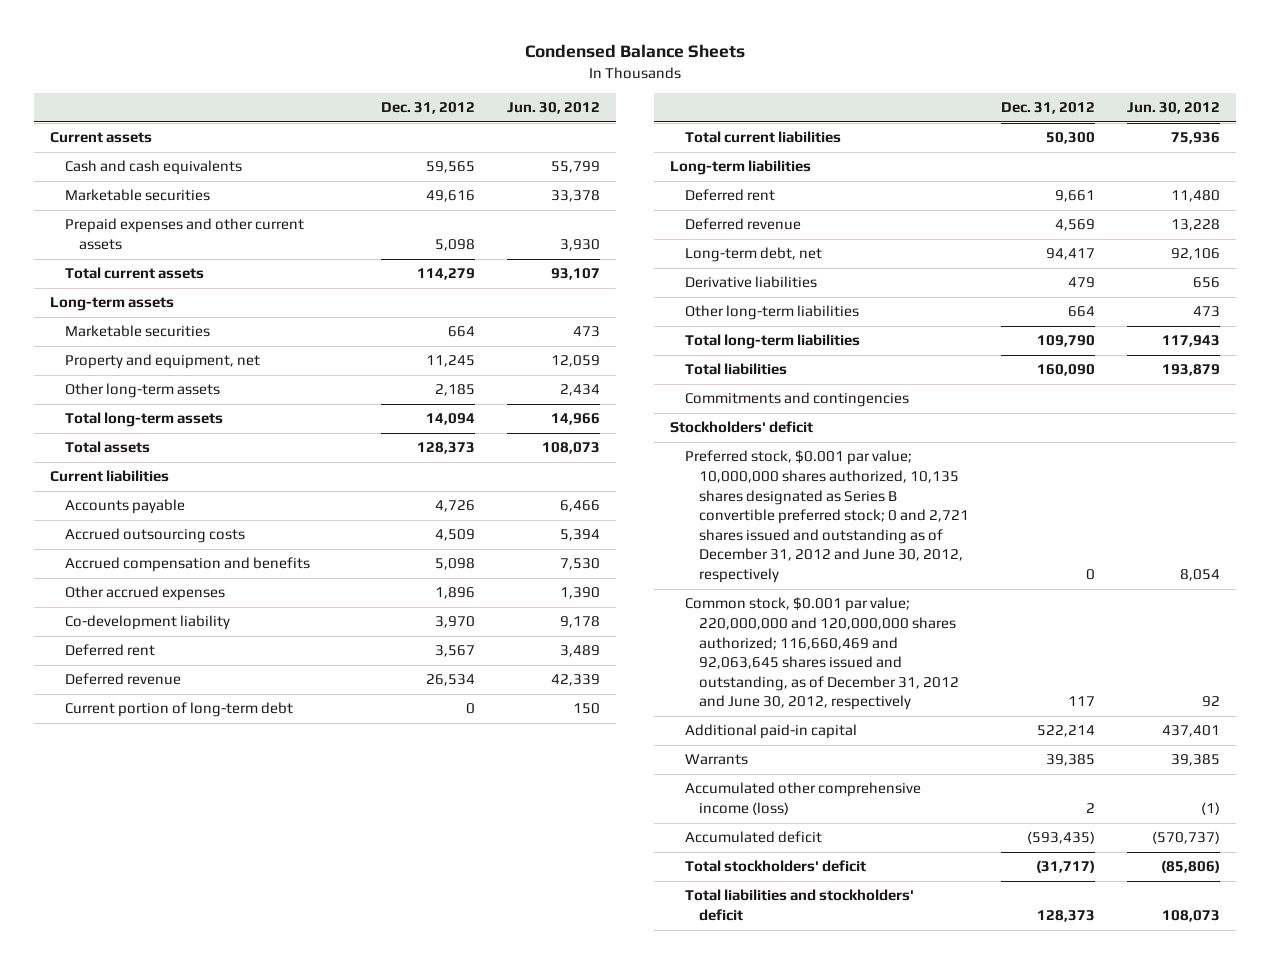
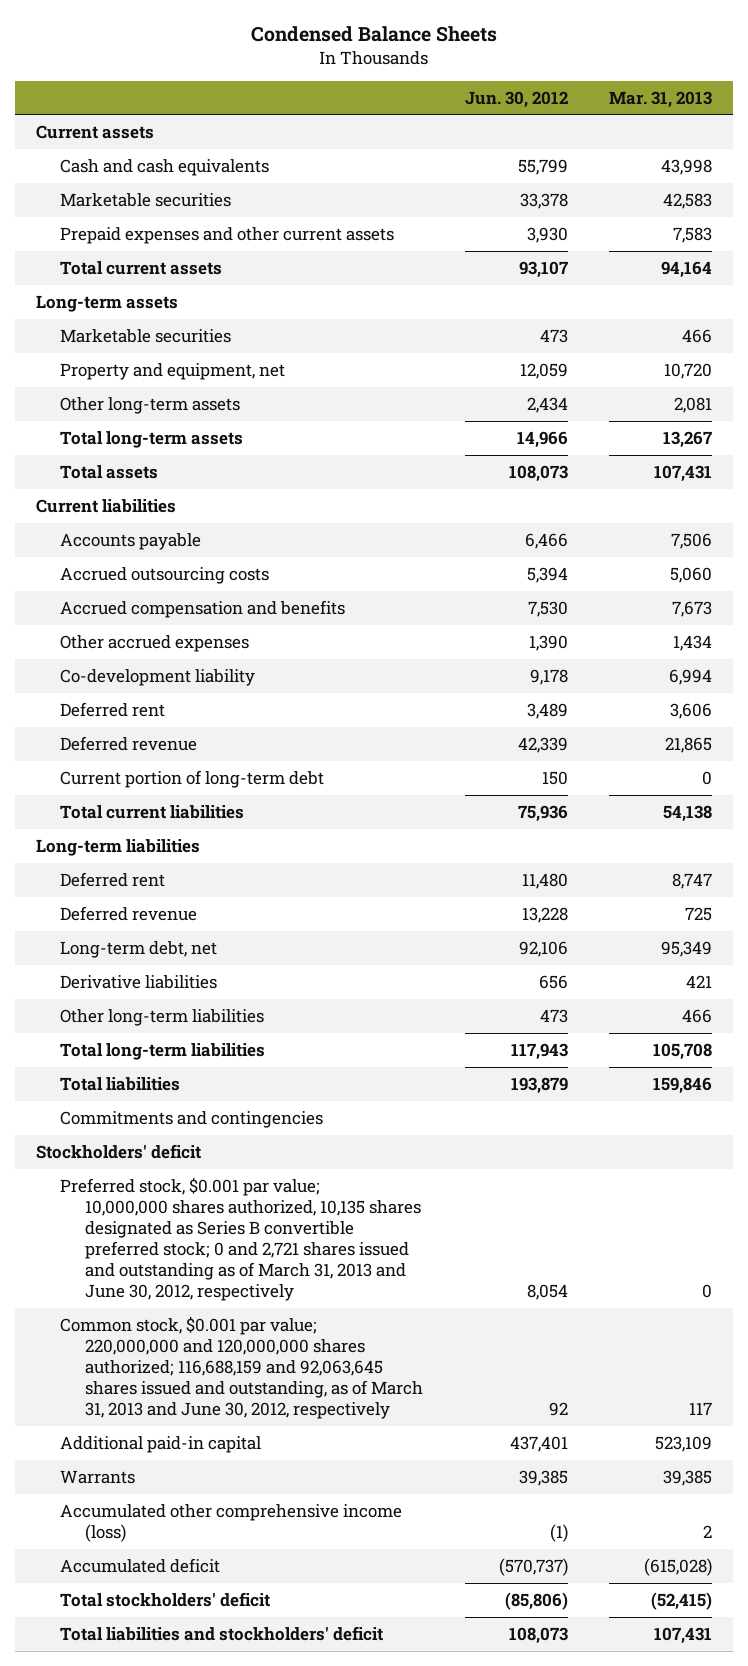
[381,102,476,115] Dec. 31, 2012 -> none
none -> [609,90,713,108] Mar. 31, 2013
[684,450,970,584] Preferred stock, $0.001 par value; 10,000,000 shares authorized, 10,135 shares designated as Series B convertible preferred stock; 0 and 2,721 shares issued and outstanding as of December 31, 2012 and June 30, 2012, respectively -> [60,1176,422,1301] Preferred stock, $0.001 par value; 10,000,000 shares authorized, 10,135 shares designated as Series B convertible preferred stock; 0 and 2,721 shares issued and outstanding as of March 31, 2013 and June 30, 2012, respectively
[684,597,960,711] Common stock, $0.001 par value; 220,000,000 and 120,000,000 shares authorized; 116,660,469 and 92,063,645 shares issued and outstanding, as of December 31, 2012 and June 30, 2012, respectively -> [60,1315,424,1419] Common stock, $0.001 par value; 220,000,000 and 120,000,000 shares authorized; 116,688,159 and 92,063,645 shares issued and outstanding, as of March 31, 2013 and June 30, 2012, respectively

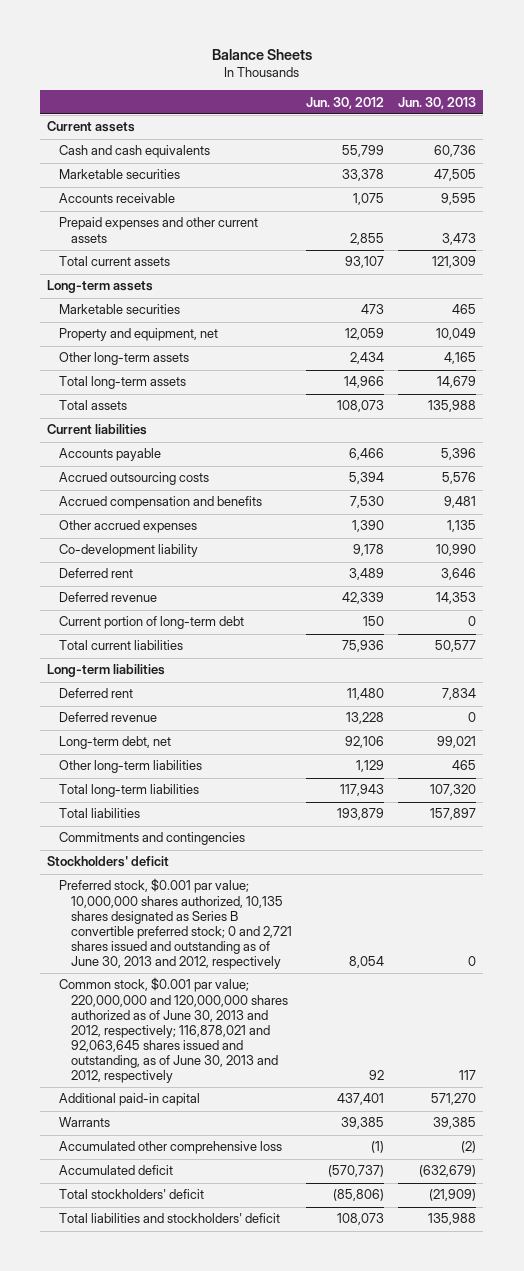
[251,26,498,43] Condensed Balance Sheets -> [211,49,312,61] Balance Sheets
[609,90,713,108] Mar. 31, 2013 -> none
none -> [398,96,477,109] Jun. 30, 2013
none -> [59,193,176,204] Accounts receivable
[526,226,568,243] 3,930 -> [350,232,385,245] 2,855
[60,974,218,989] Derivative liabilities -> none
[539,1008,568,1023] 473 -> [356,760,385,773] 1,129
[60,1176,422,1301] Preferred stock, $0.001 par value; 10,000,000 shares authorized, 10,135 shares designated as Series B convertible preferred stock; 0 and 2,721 shares issued and outstanding as of March 31, 2013 and June 30, 2012, respectively -> [59,878,293,970] Preferred stock, $0.001 par value; 10,000,000 shares authorized, 10,135 shares designated as Series B convertible preferred stock; 0 and 2,721 shares issued and outstanding as of June 30, 2013 and 2012, respectively
[60,1315,424,1419] Common stock, $0.001 par value; 220,000,000 and 120,000,000 shares authorized; 116,688,159 and 92,063,645 shares issued and outstanding, as of March 31, 2013 and June 30, 2012, respectively -> [59,977,289,1084] Common stock, $0.001 par value; 220,000,000 and 120,000,000 shares authorized as of June 30, 2013 and 2012, respectively; 116,878,021 and 92,063,645 shares issued and outstanding, as of June 30, 2013 and 2012, respectively
[60,1503,403,1542] Accumulated other comprehensive income (loss) -> [59,1141,283,1155] Accumulated other comprehensive loss

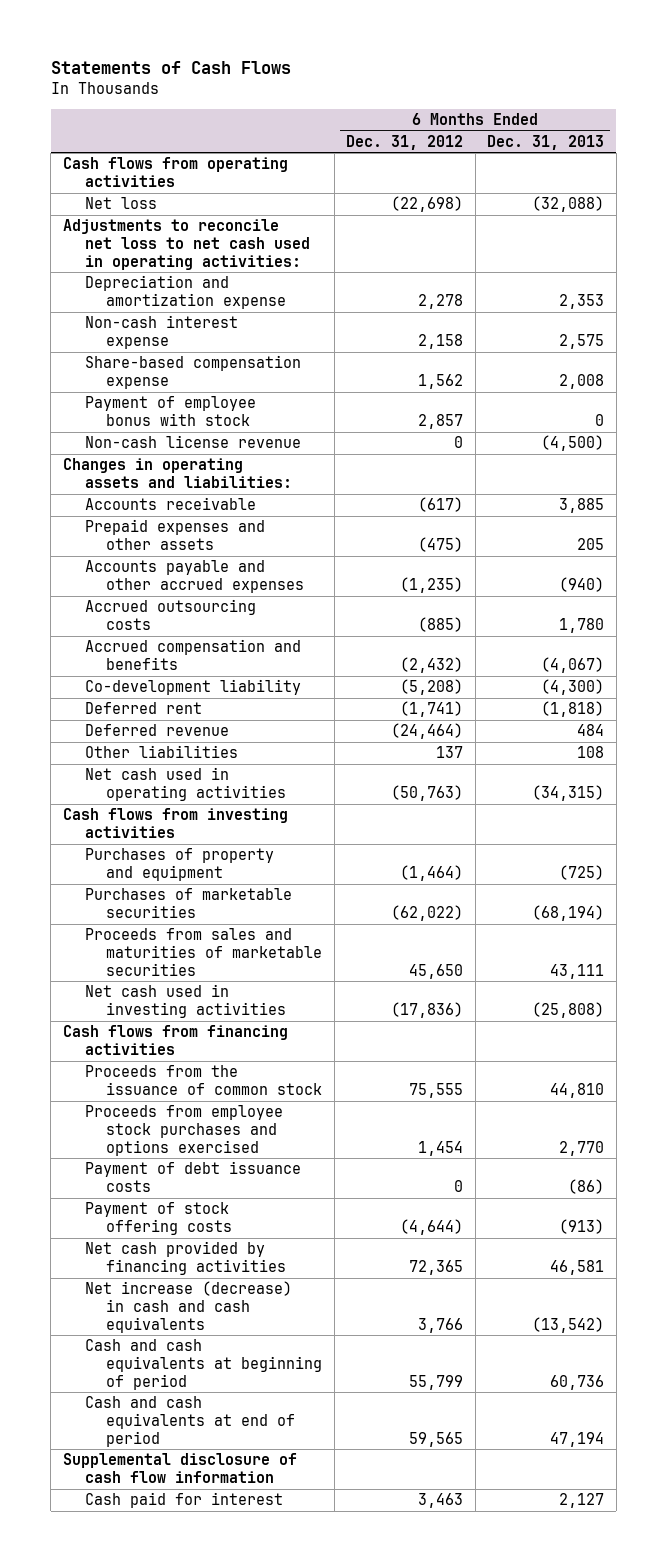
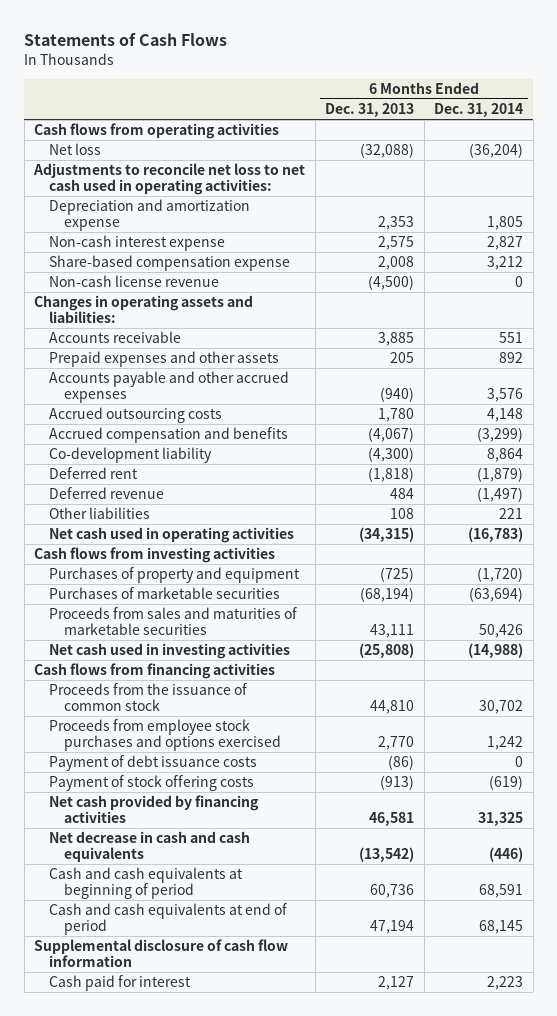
[346,134,464,150] Dec. 31, 2012 -> none
none -> [434,102,524,117] Dec. 31, 2014
[84,396,256,427] Payment of employee bonus with stock -> none
[84,1281,292,1333] Net increase (decrease) in cash and cash equivalents -> [48,831,250,863] Net decrease in cash and cash equivalents

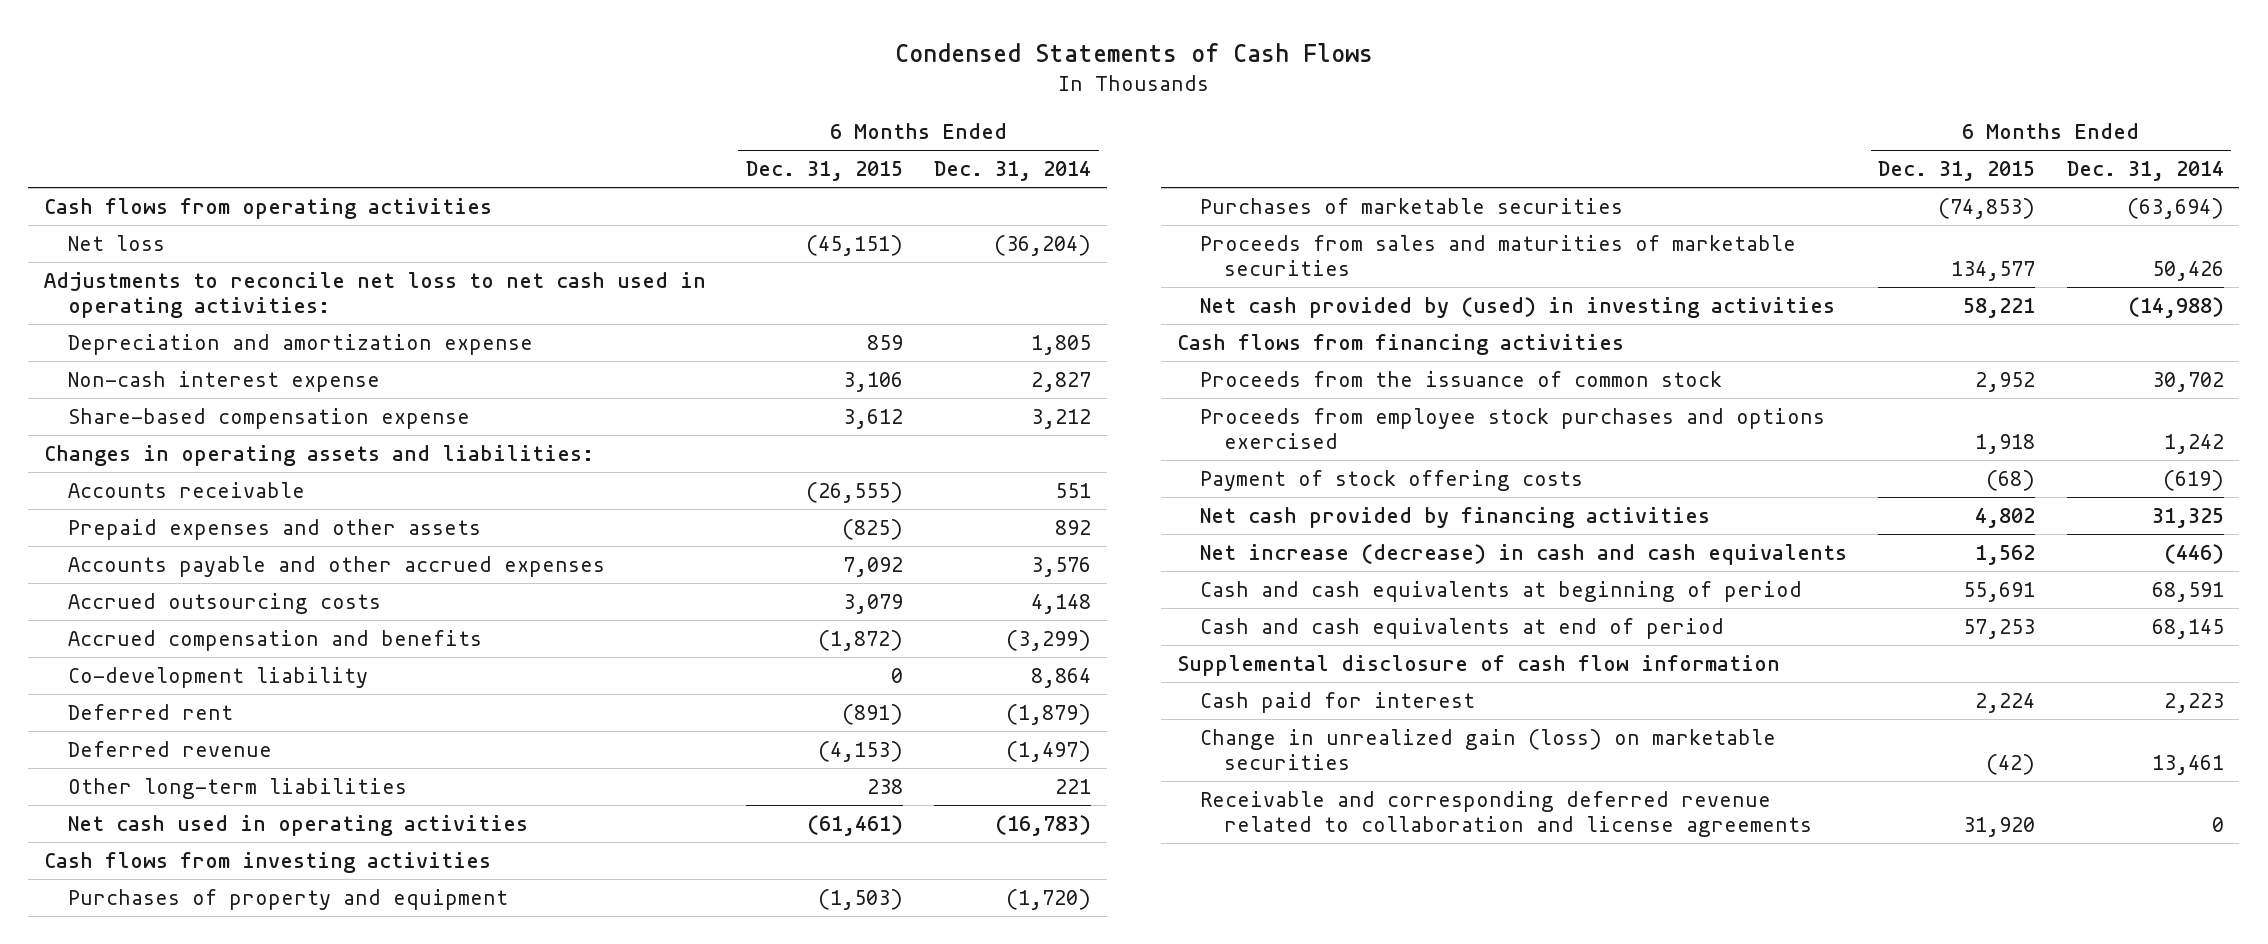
[24,33,228,47] Statements of Cash Flows -> [894,43,1373,63] Condensed Statements of Cash Flows
[325,102,415,117] Dec. 31, 2013 -> none
none -> [745,161,903,182] Dec. 31, 2015
[48,275,219,288] Non-cash license revenue -> none
[48,507,150,520] Other liabilities -> [67,777,407,799] Other long-term liabilities
[48,643,290,660] Net cash used in investing activities -> [1200,296,1836,318] Net cash provided by (used) in investing activities
[48,755,257,772] Payment of debt issuance costs -> none
[48,831,250,863] Net decrease in cash and cash equivalents -> [1200,543,1848,565] Net increase (decrease) in cash and cash equivalents
none -> [1200,728,1777,771] Change in unrealized gain (loss) on marketable securities
none -> [1200,790,1812,838] Receivable and corresponding deferred revenue related to collaboration and license agreements

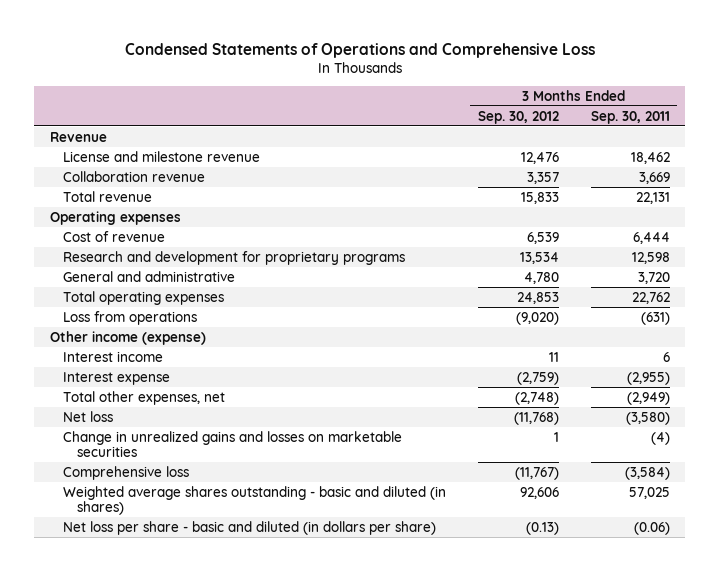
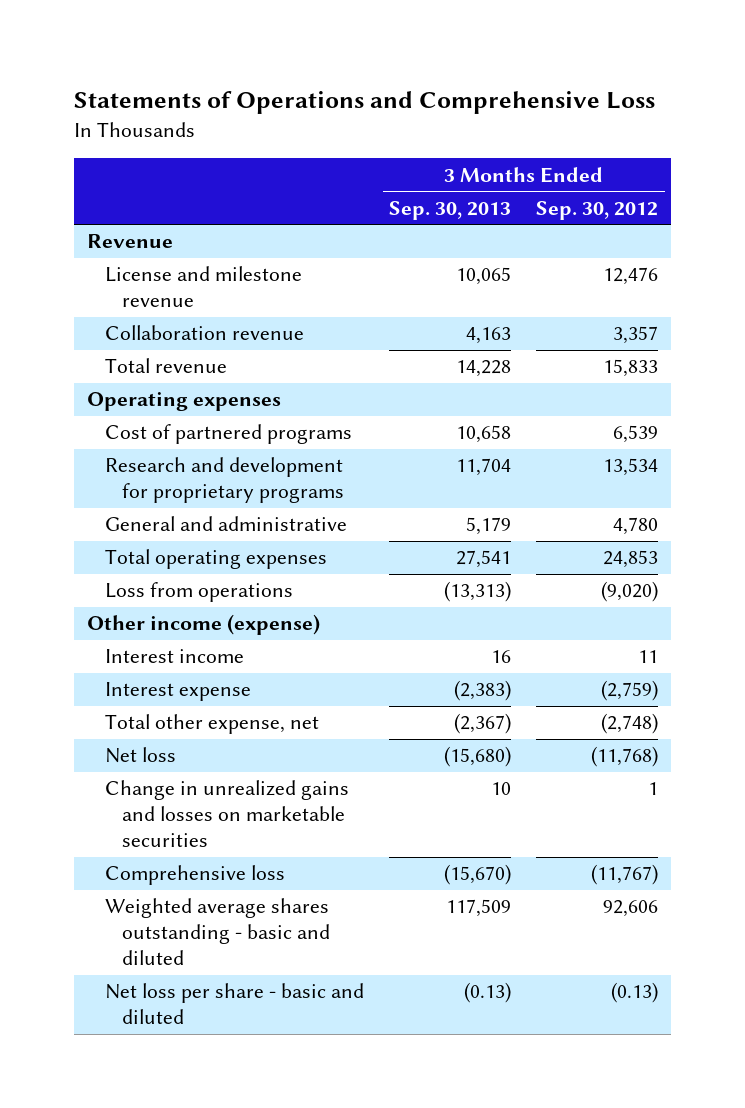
[124,42,595,58] Condensed Statements of Operations and Comprehensive Loss -> [74,90,656,114] Statements of Operations and Comprehensive Loss
[590,110,670,124] Sep. 30, 2011 -> none
none -> [388,200,511,220] Sep. 30, 2013
[63,230,166,242] Cost of revenue -> [104,424,352,445] Cost of partnered programs
[63,390,226,405] Total other expenses, net -> [104,714,319,735] Total other expense, net
[63,485,447,516] Weighted average shares outstanding - basic and diluted (in shares) -> [104,898,331,966] Weighted average shares outstanding - basic and diluted
[63,520,437,535] Net loss per share - basic and diluted (in dollars per share) -> [104,983,364,1025] Net loss per share - basic and diluted

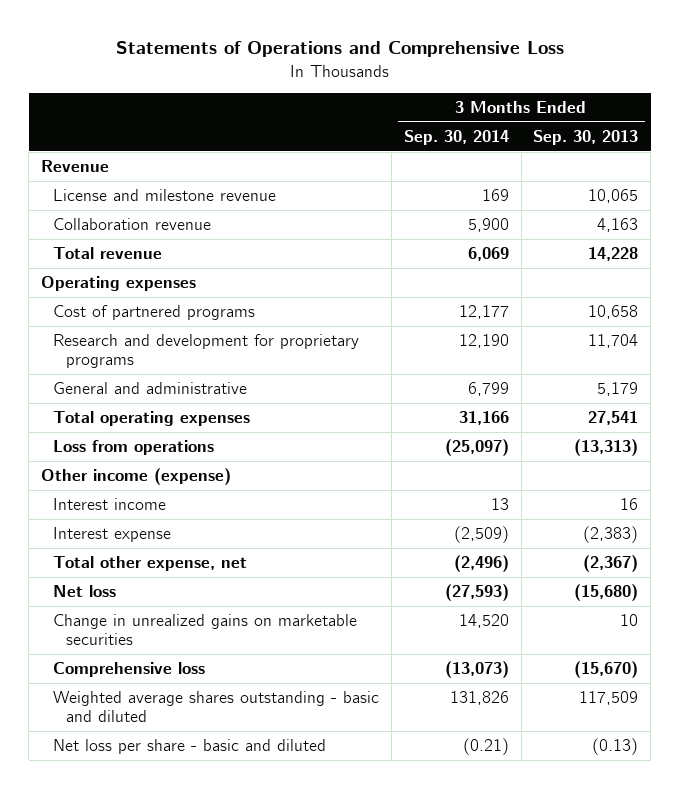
[536,200,659,220] Sep. 30, 2012 -> none
none -> [403,130,509,146] Sep. 30, 2014
[104,780,349,848] Change in unrealized gains and losses on marketable securities -> [53,614,358,646] Change in unrealized gains on marketable securities

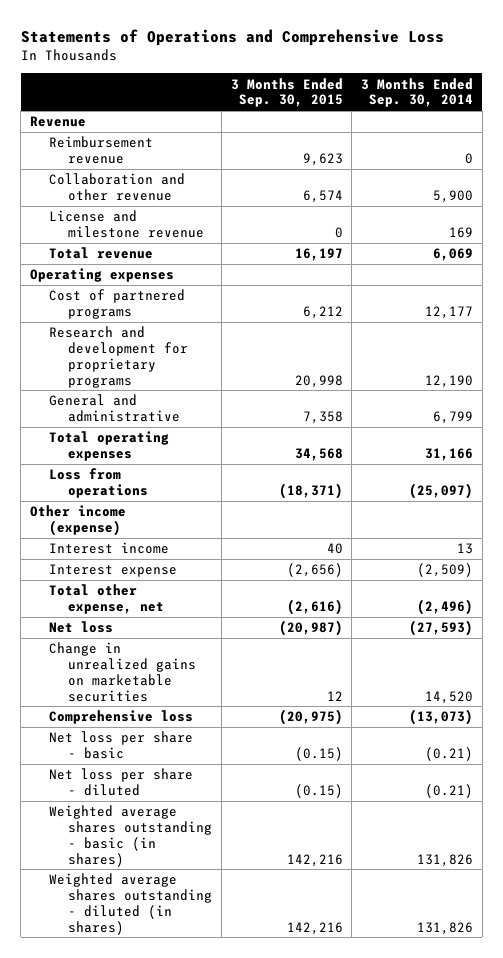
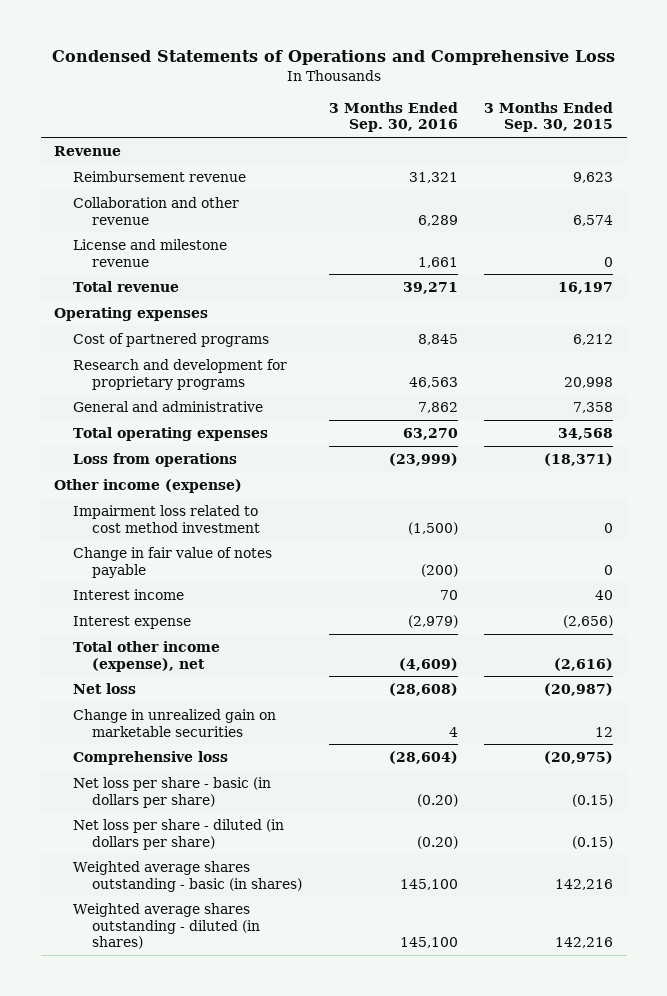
[20,28,444,46] Statements of Operations and Comprehensive Loss -> [51,50,615,66] Condensed Statements of Operations and Comprehensive Loss
[361,77,474,108] 3 Months Ended Sep. 30, 2014 -> none
none -> [328,101,458,133] 3 Months Ended Sep. 30, 2016
none -> [72,504,260,533] Impairment loss related to cost method investment
none -> [72,546,272,578] Change in fair value of notes payable
[49,584,164,615] Total other expense, net -> [72,640,220,672] Total other income (expense), net
[49,642,196,702] Change in unrealized gains on marketable securities -> [72,708,276,737] Change in unrealized gain on marketable securities
[49,731,194,760] Net loss per share - basic -> [72,776,271,808] Net loss per share - basic (in dollars per share)
[49,768,194,797] Net loss per share - diluted -> [72,818,284,850] Net loss per share - diluted (in dollars per share)

